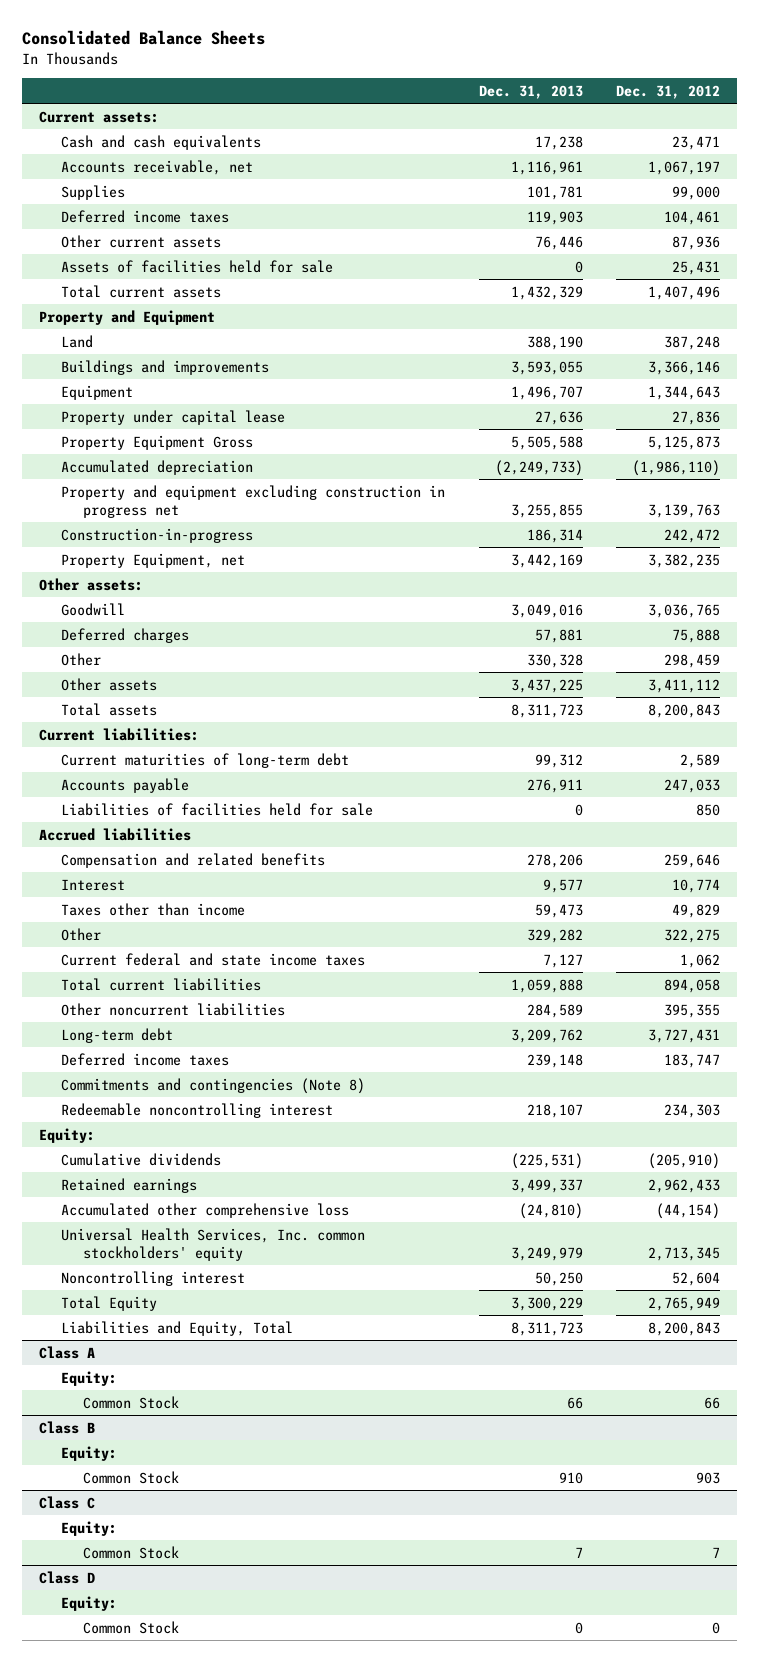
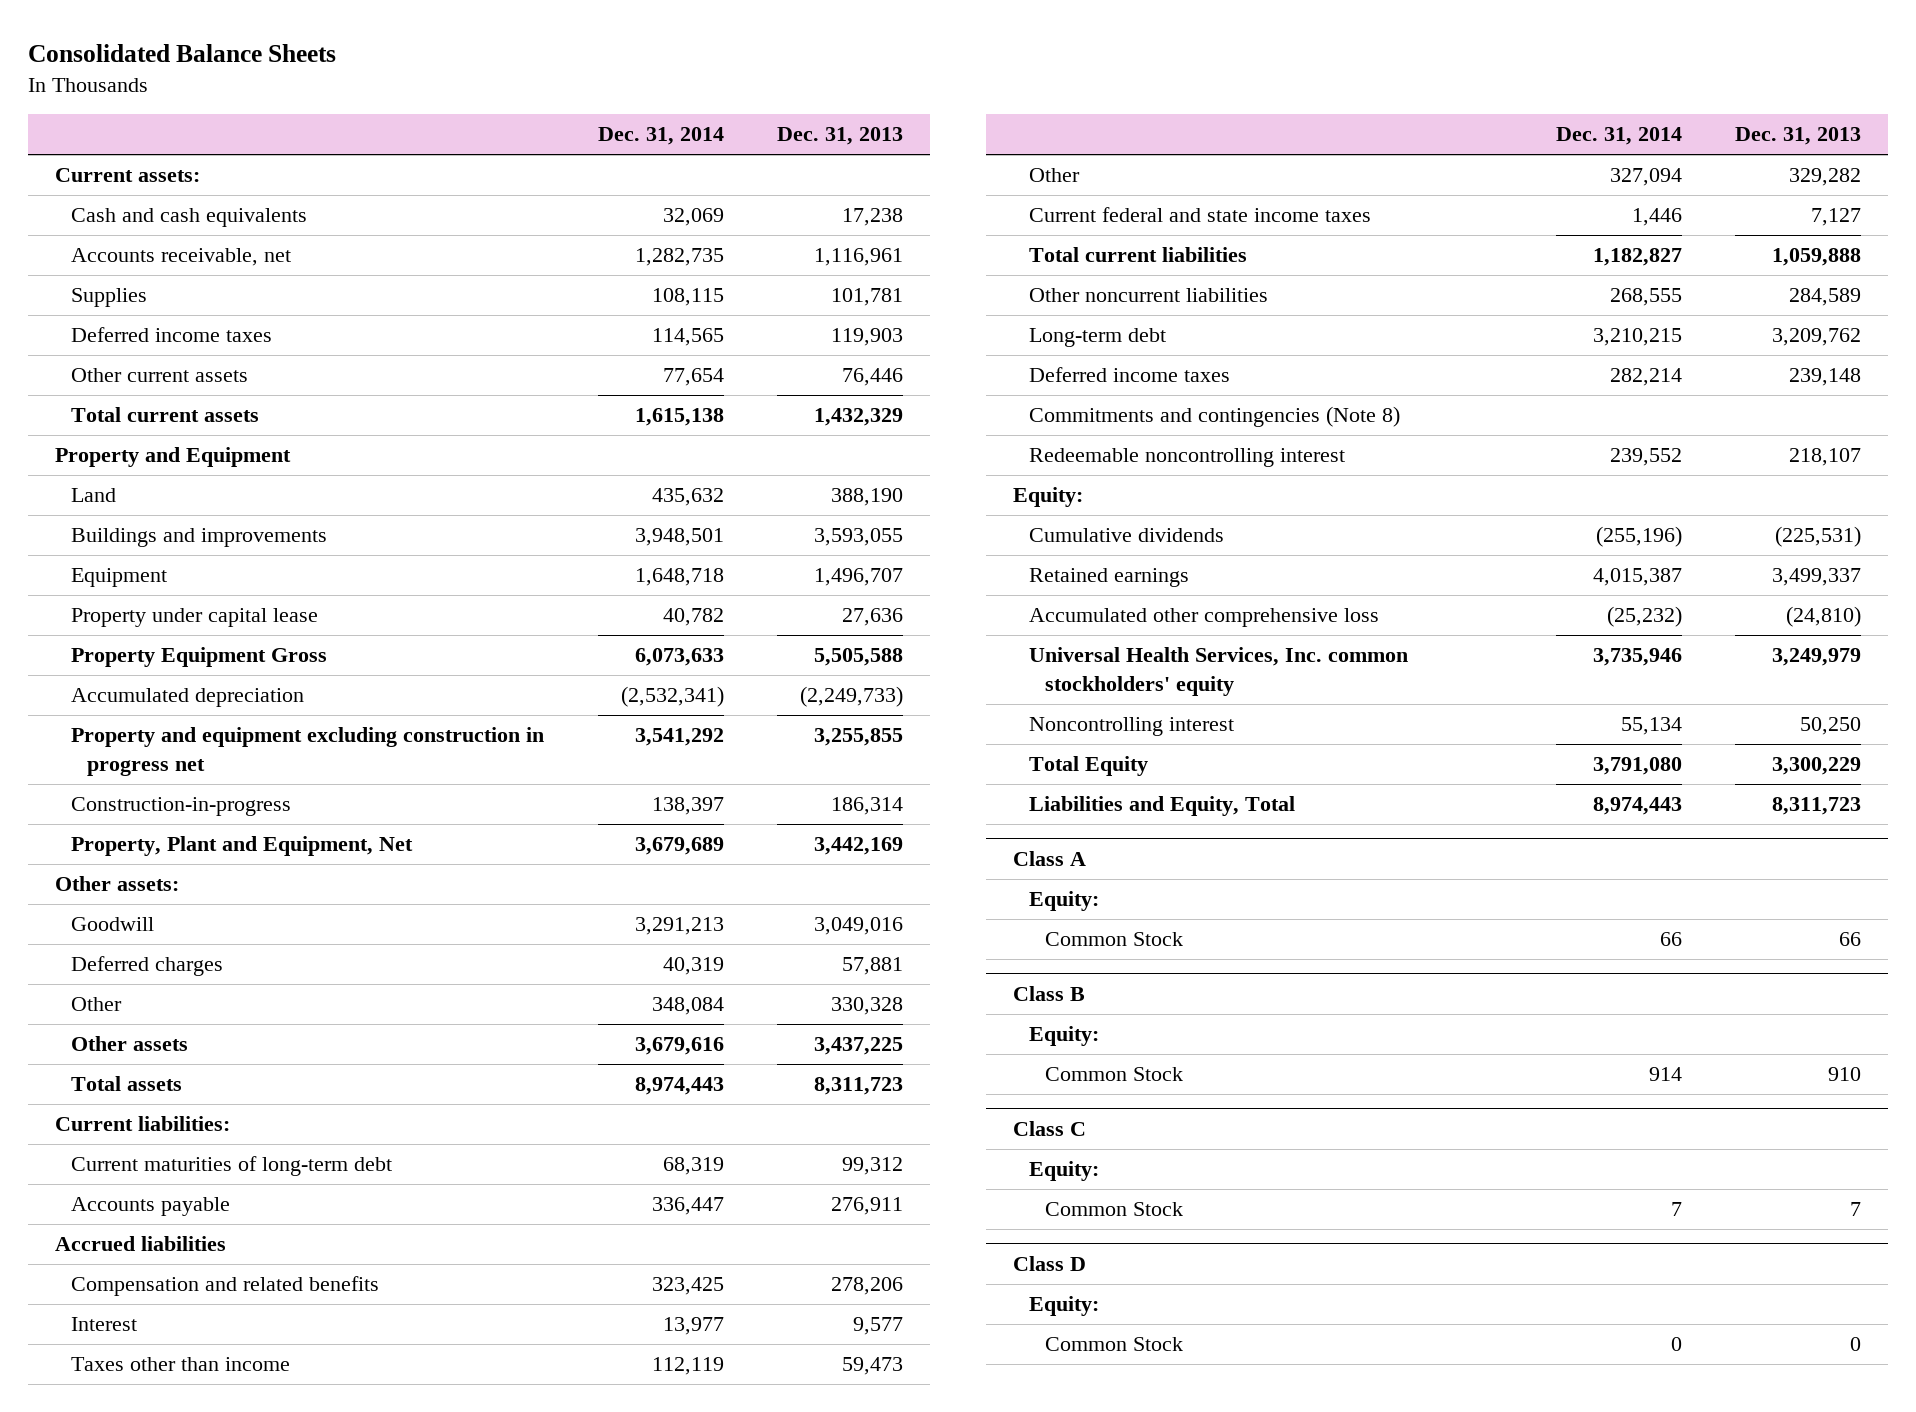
[616,84,721,99] Dec. 31, 2012 -> none
none -> [597,127,724,146] Dec. 31, 2014
[61,259,334,273] Assets of facilities held for sale -> none
[61,552,246,568] Property Equipment, net -> [70,836,413,857] Property, Plant and Equipment, Net
[61,802,374,816] Liabilities of facilities held for sale -> none

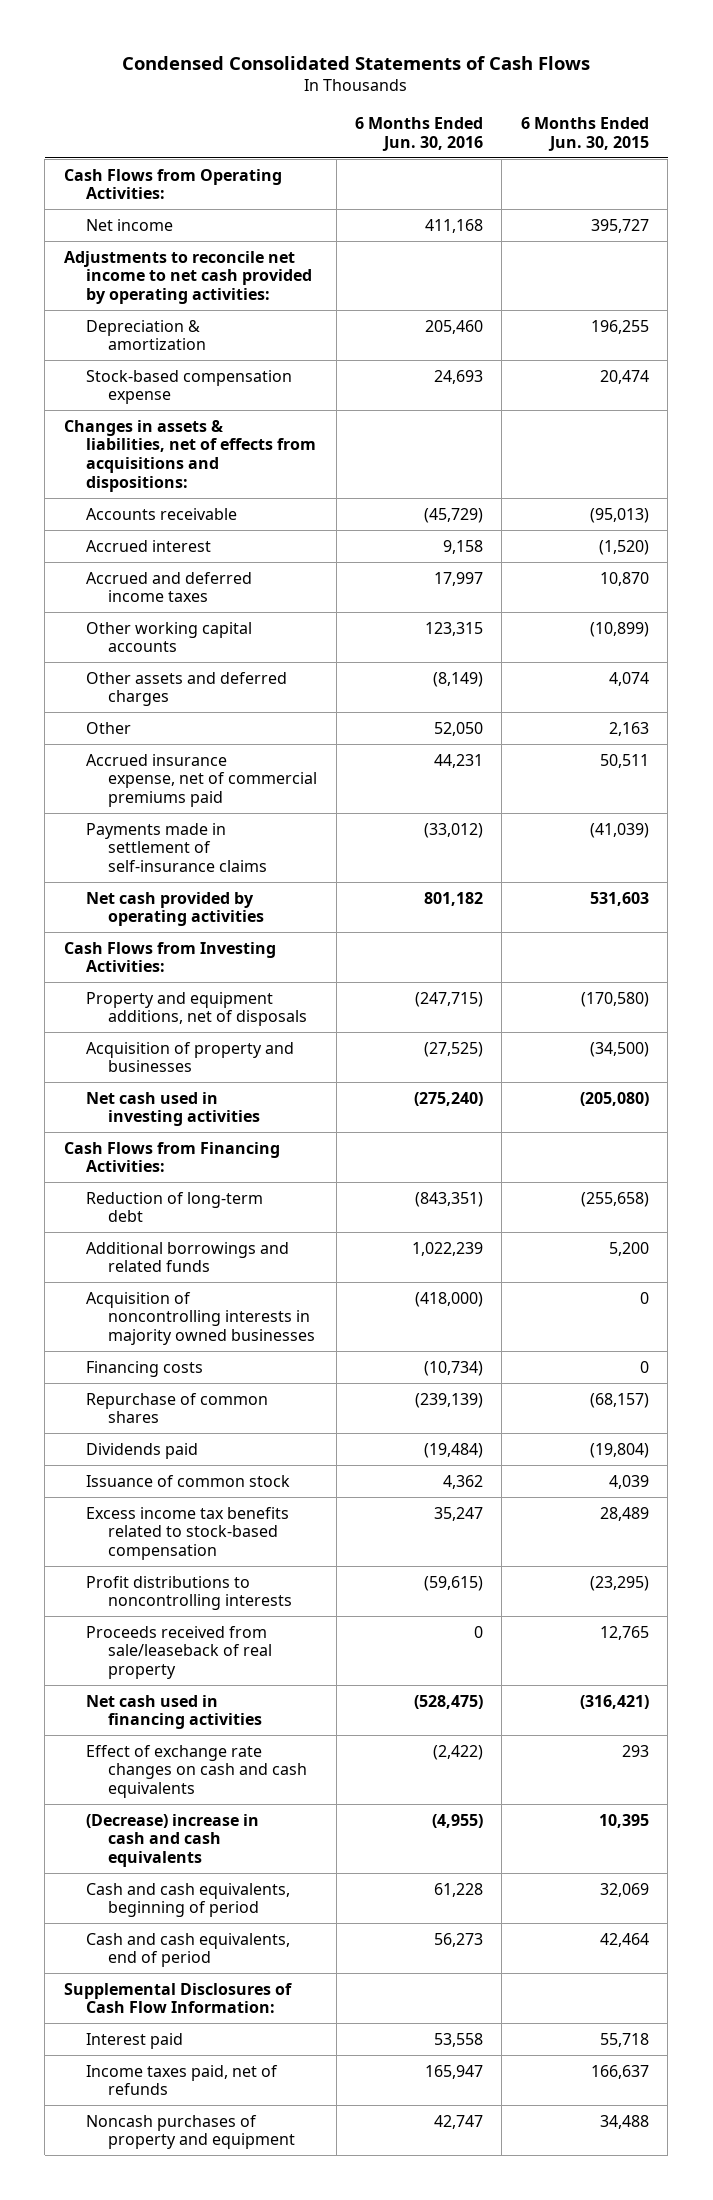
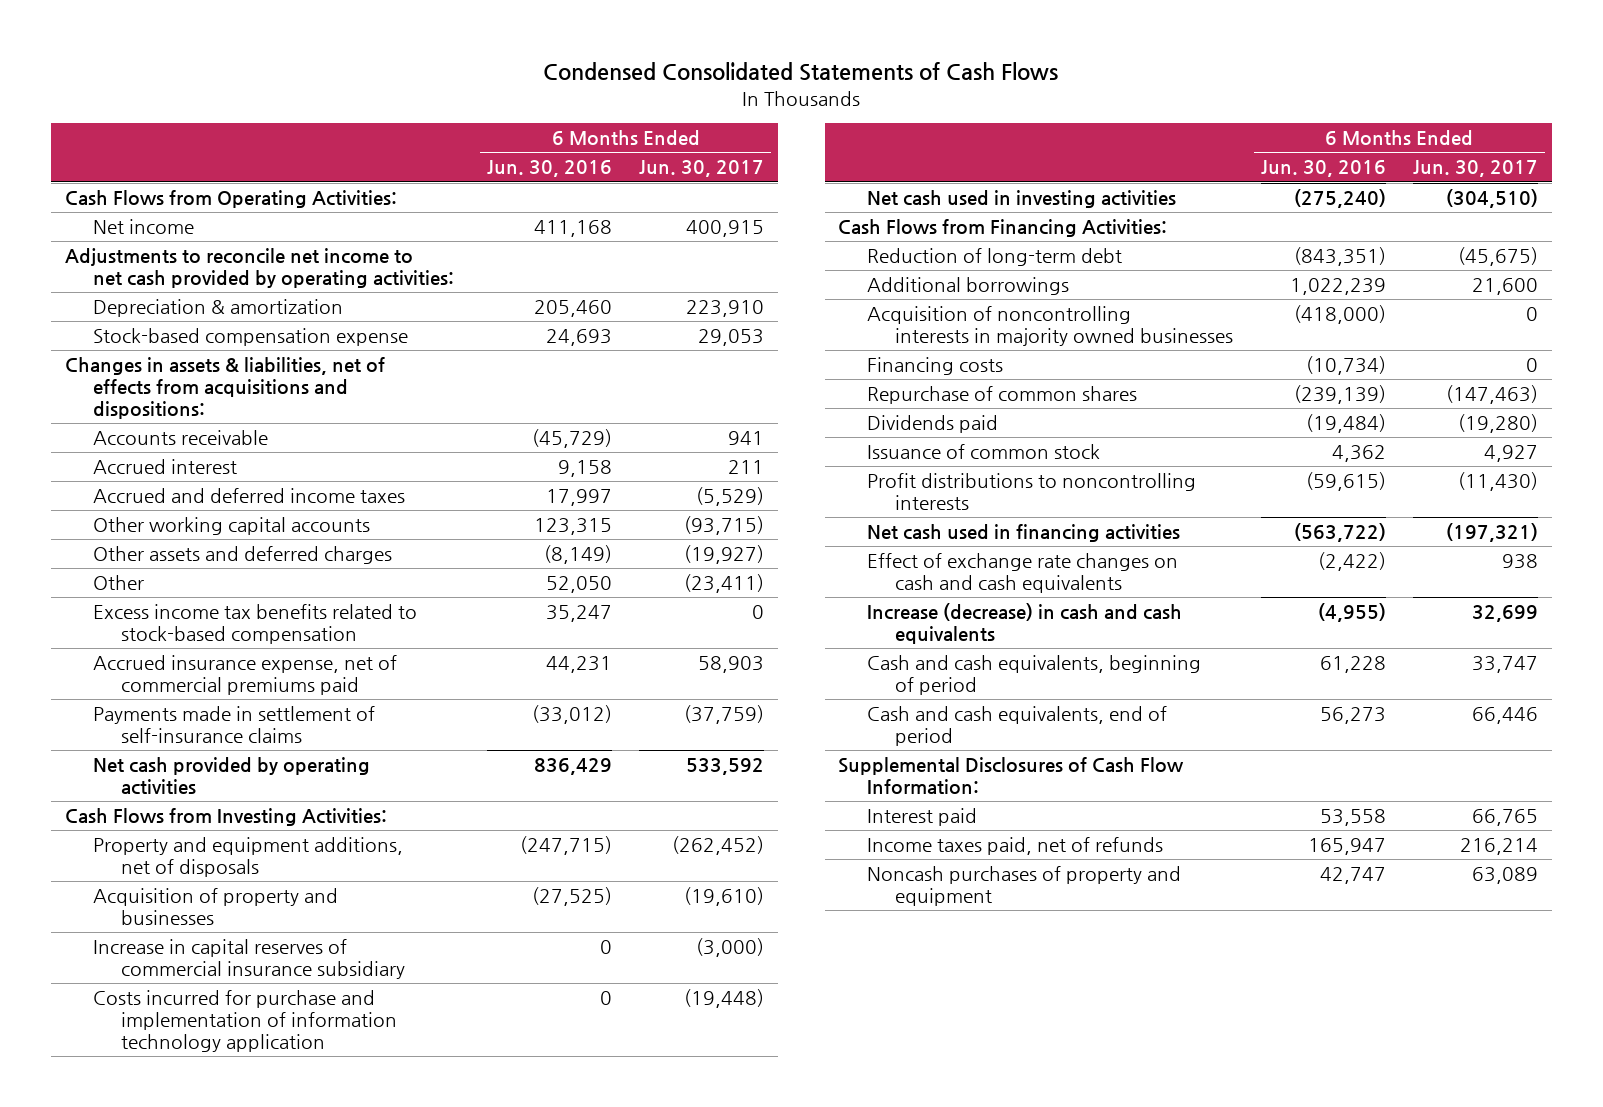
[520,116,649,151] 6 Months Ended Jun. 30, 2015 -> none
none -> [639,160,765,178] Jun. 30, 2017
[86,1506,290,1561] Excess income tax benefits related to stock-based compensation -> [92,604,417,645] Excess income tax benefits related to stock-based compensation
[423,891,483,906] 801,182 -> [533,758,612,776] 836,429
none -> [92,939,405,980] Increase in capital reserves of commercial insurance subsidiary
none -> [92,990,397,1053] Costs incurred for purchase and implementation of information technology application
[86,1241,290,1273] Additional borrowings and related funds -> [866,277,1069,296] Additional borrowings
[86,1625,273,1680] Proceeds received from sale/leaseback of real property -> none
[413,1694,483,1709] (528,475) -> [1293,523,1386,543] (563,722)
[86,1813,260,1868] (Decrease) increase in cash and cash equivalents -> [866,603,1182,645] Increase (decrease) in cash and cash equivalents

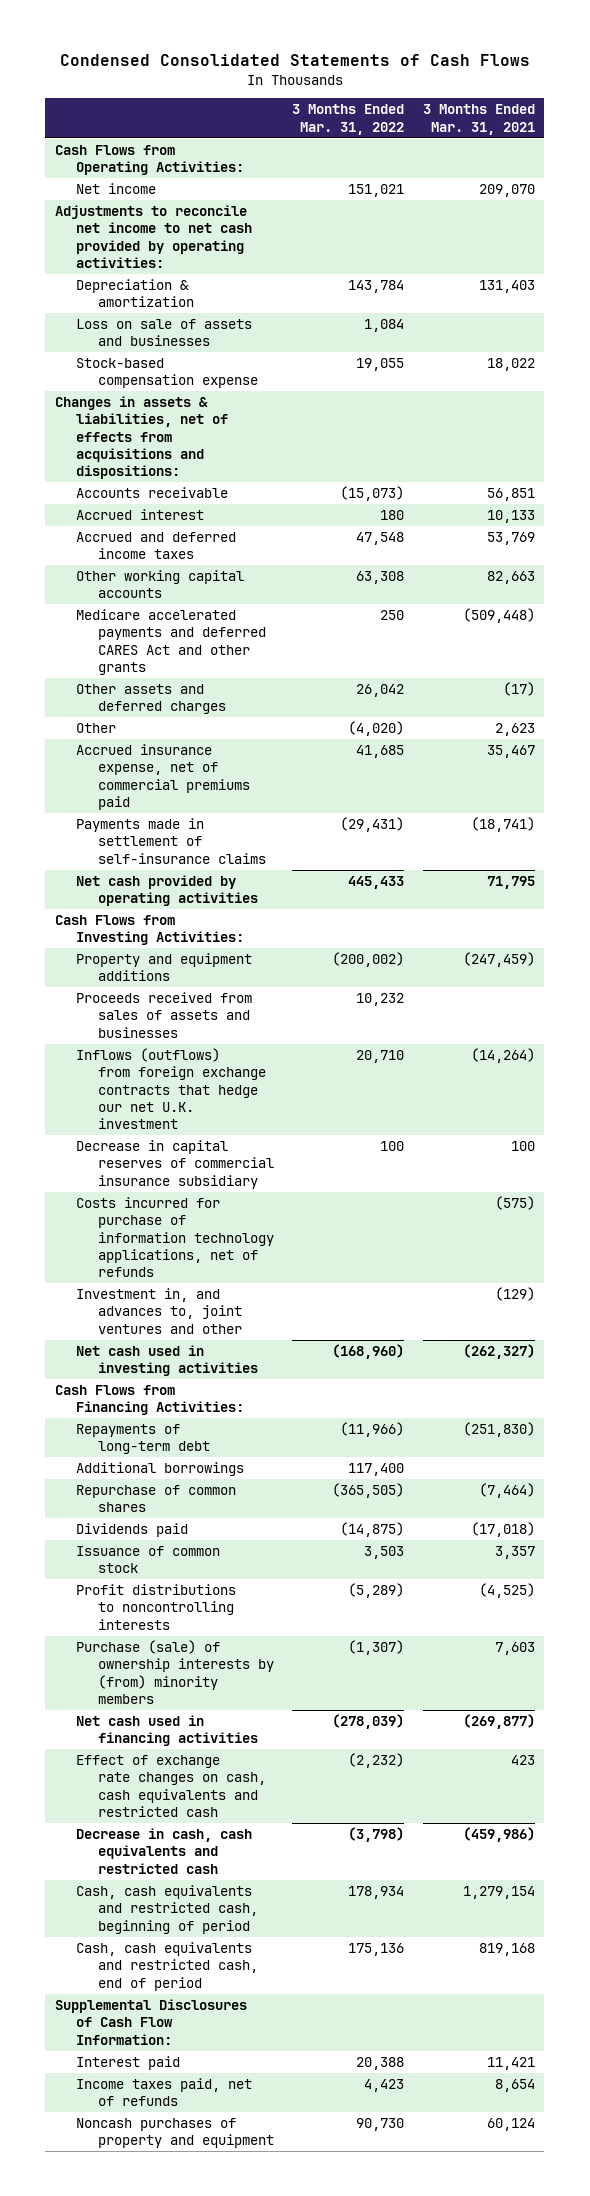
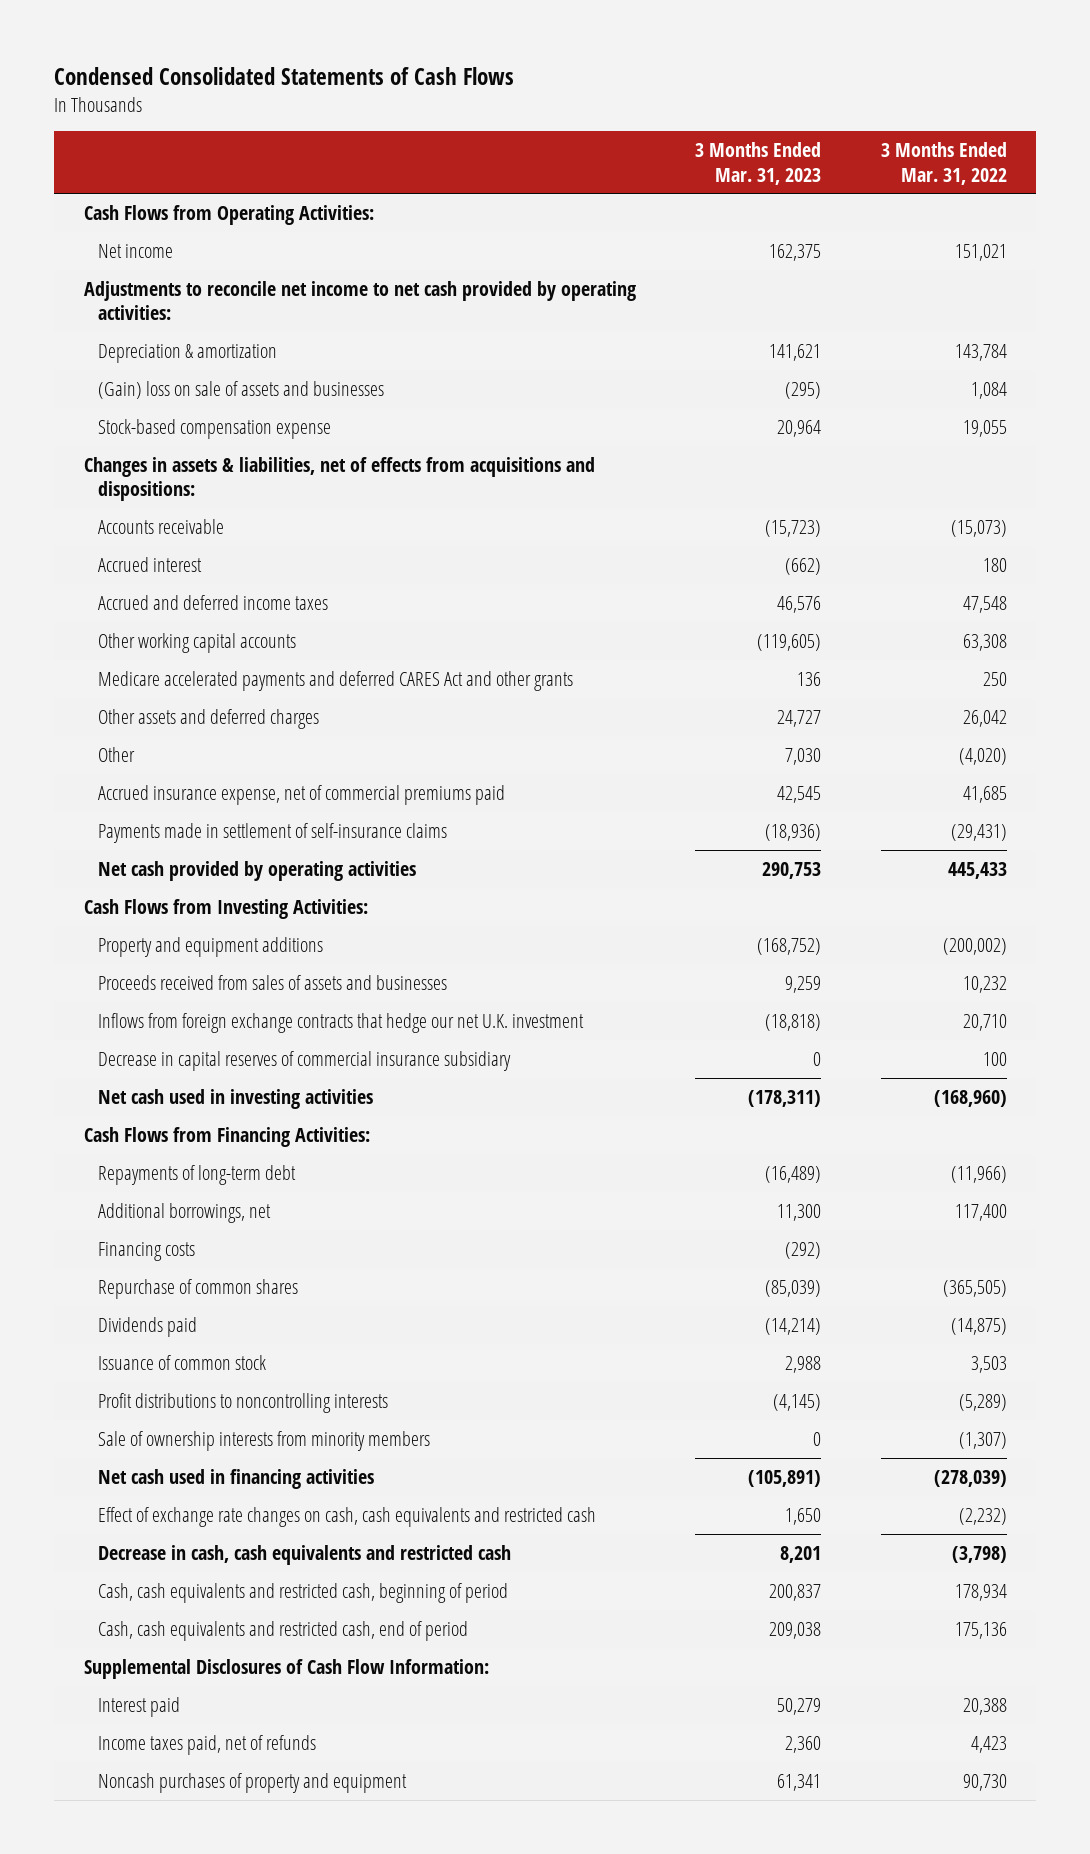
[422,104,535,135] 3 Months Ended Mar. 31, 2021 -> none
none -> [695,142,822,185] 3 Months Ended Mar. 31, 2023
[76,319,253,347] Loss on sale of assets and businesses -> [98,380,385,399] (Gain) loss on sale of assets and businesses
[76,1048,266,1129] Inflows (outflows) from foreign exchange contracts that hedge our net U.K. investment -> [98,1012,585,1033] Inflows from foreign exchange contracts that hedge our net U.K. investment
[76,1197,274,1277] Costs incurred for purchase of information technology applications, net of refunds -> none
[76,1288,242,1334] Investment in, and advances to, joint ventures and other -> none
[76,1462,245,1477] Additional borrowings -> [98,1202,272,1223] Additional borrowings, net
none -> [98,1241,196,1261] Financing costs
[76,1640,274,1704] Purchase (sale) of ownership interests by (from) minority members -> [98,1430,431,1451] Sale of ownership interests from minority members

